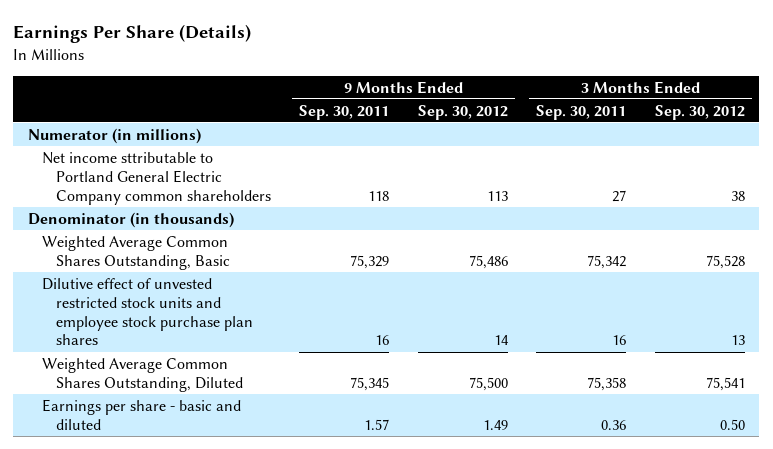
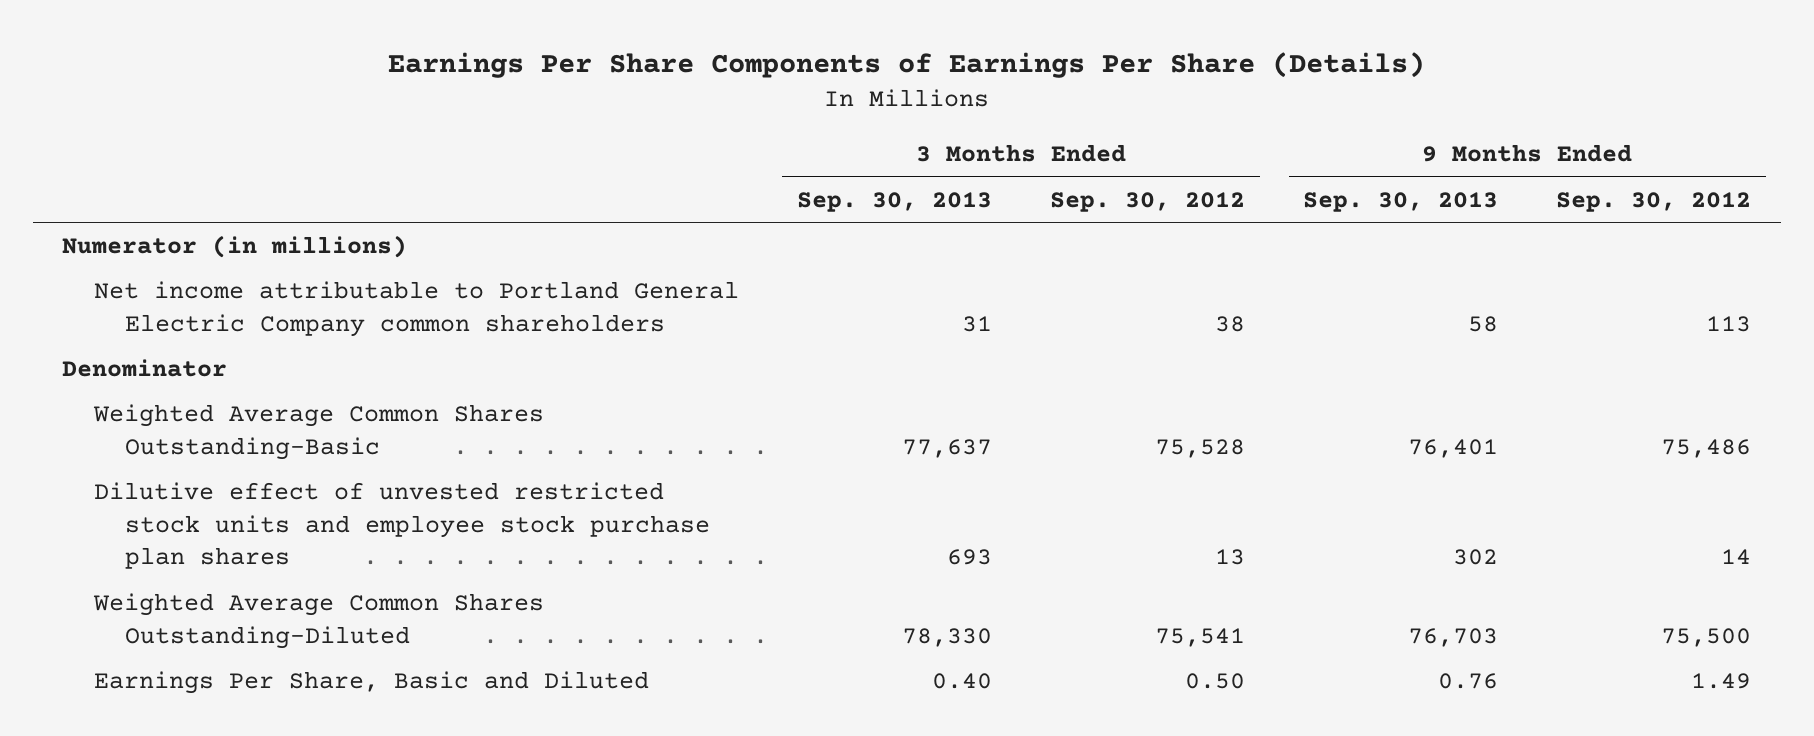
[13,24,252,44] Earnings Per Share (Details) -> [387,52,1425,79] Earnings Per Share Components of Earnings Per Share (Details)
[299,104,390,120] Sep. 30, 2011 -> none
[536,104,627,120] Sep. 30, 2011 -> none
none -> [796,191,992,212] Sep. 30, 2013
none -> [1303,191,1499,212] Sep. 30, 2013
[41,151,271,205] Net income sttributable to Portland General Electric Company common shareholders -> [93,280,739,337] Net income attributable to Portland General Electric Company common shareholders
[27,211,234,228] Denominator (in thousands) -> [62,358,228,377] Denominator
[41,235,230,270] Weighted Average Common Shares Outstanding, Basic -> [92,403,544,460] Weighted Average Common Shares Outstanding-Basic
[41,357,243,392] Weighted Average Common Shares Outstanding, Diluted -> [92,592,544,649] Weighted Average Common Shares Outstanding-Diluted
[41,398,241,430] Earnings per share - basic and diluted -> [93,670,649,694] Earnings Per Share, Basic and Diluted

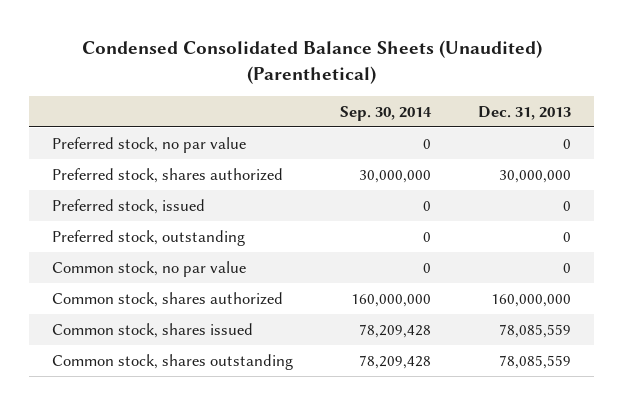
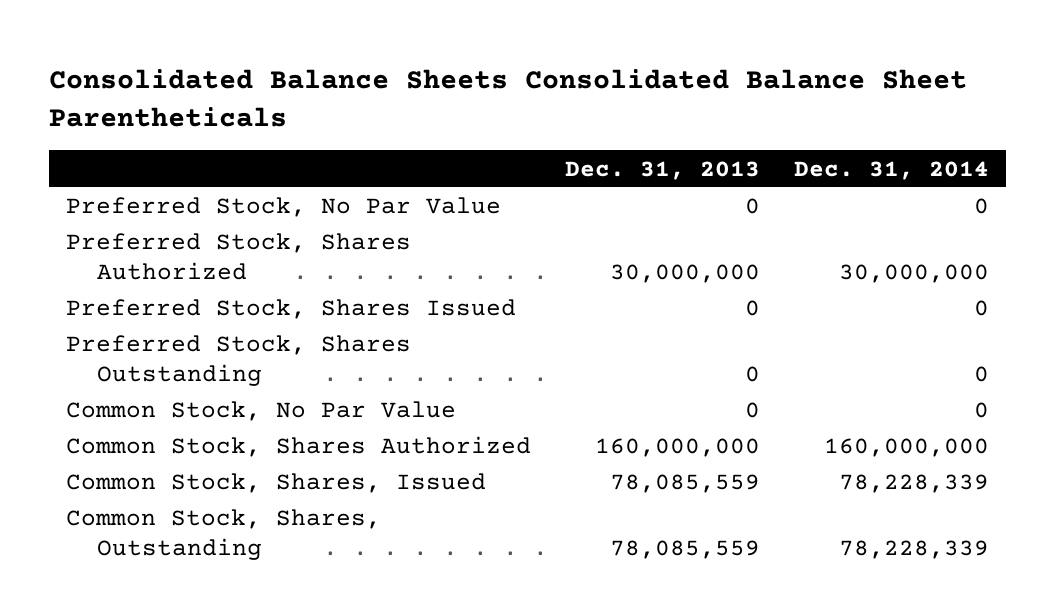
[81,40,542,84] Condensed Consolidated Balance Sheets (Unaudited) (Parenthetical) -> [49,68,968,127] Consolidated Balance Sheets Consolidated Balance Sheet Parentheticals
[340,105,433,121] Sep. 30, 2014 -> none
none -> [794,160,990,180] Dec. 31, 2014
[52,136,247,153] Preferred stock, no par value -> [66,197,502,218] Preferred Stock, No Par Value
[52,167,284,183] Preferred stock, shares authorized -> [66,233,412,281] Preferred Stock, Shares Authorized
[52,198,206,214] Preferred stock, issued -> [66,299,517,320] Preferred Stock, Shares Issued
[52,229,246,246] Preferred stock, outstanding -> [66,335,412,387] Preferred Stock, Shares Outstanding
[52,260,247,277] Common stock, no par value -> [66,401,457,422] Common Stock, No Par Value
[52,291,284,307] Common stock, shares authorized -> [66,436,532,458] Common Stock, Shares Authorized
[52,322,254,338] Common stock, shares issued -> [66,473,487,494] Common Stock, Shares, Issued
[52,353,294,370] Common stock, shares outstanding -> [66,509,382,561] Common Stock, Shares, Outstanding

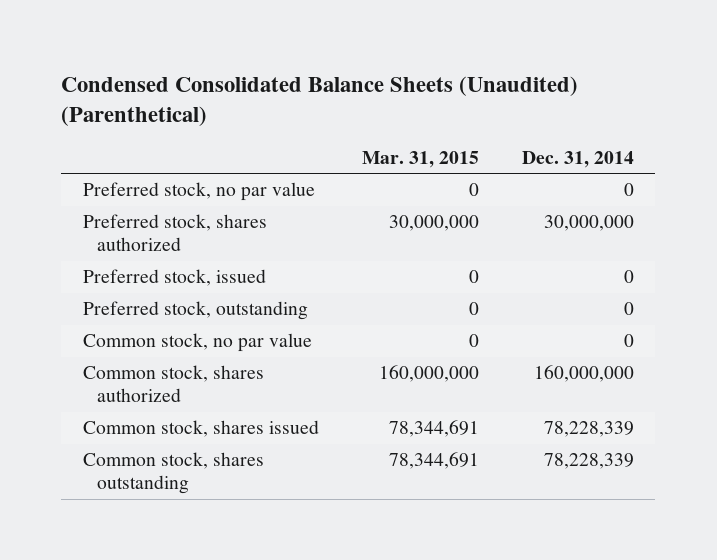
[49,68,968,127] Consolidated Balance Sheets Consolidated Balance Sheet Parentheticals -> [61,75,579,126] Condensed Consolidated Balance Sheets (Unaudited) (Parenthetical)
[565,160,761,180] Dec. 31, 2013 -> none
none -> [361,150,479,168] Mar. 31, 2015
[66,197,502,218] Preferred Stock, No Par Value -> [82,182,315,202] Preferred stock, no par value
[66,233,412,281] Preferred Stock, Shares Authorized -> [82,214,267,252] Preferred stock, shares authorized
[66,299,517,320] Preferred Stock, Shares Issued -> [82,269,266,287] Preferred stock, issued
[66,335,412,387] Preferred Stock, Shares Outstanding -> [82,301,308,321] Preferred stock, outstanding
[66,401,457,422] Common Stock, No Par Value -> [82,333,312,353] Common stock, no par value
[66,436,532,458] Common Stock, Shares Authorized -> [82,365,264,403] Common stock, shares authorized
[66,473,487,494] Common Stock, Shares, Issued -> [82,420,319,438] Common stock, shares issued
[66,509,382,561] Common Stock, Shares, Outstanding -> [82,452,264,495] Common stock, shares outstanding

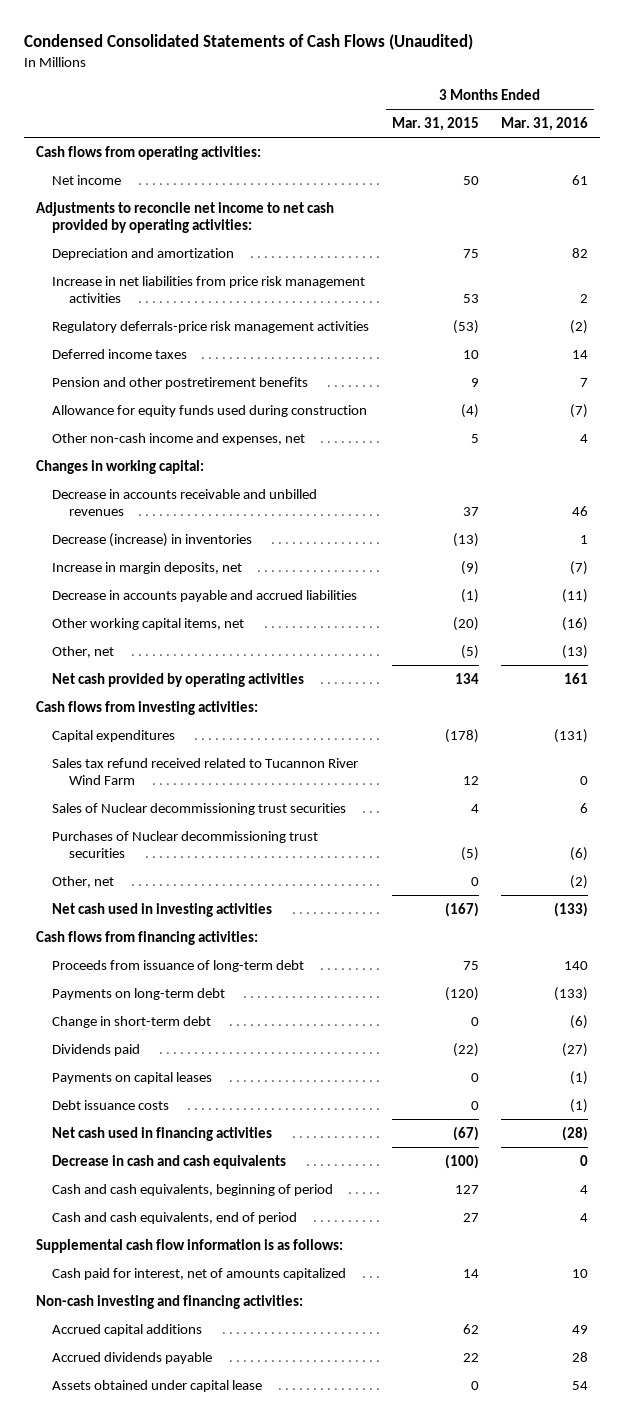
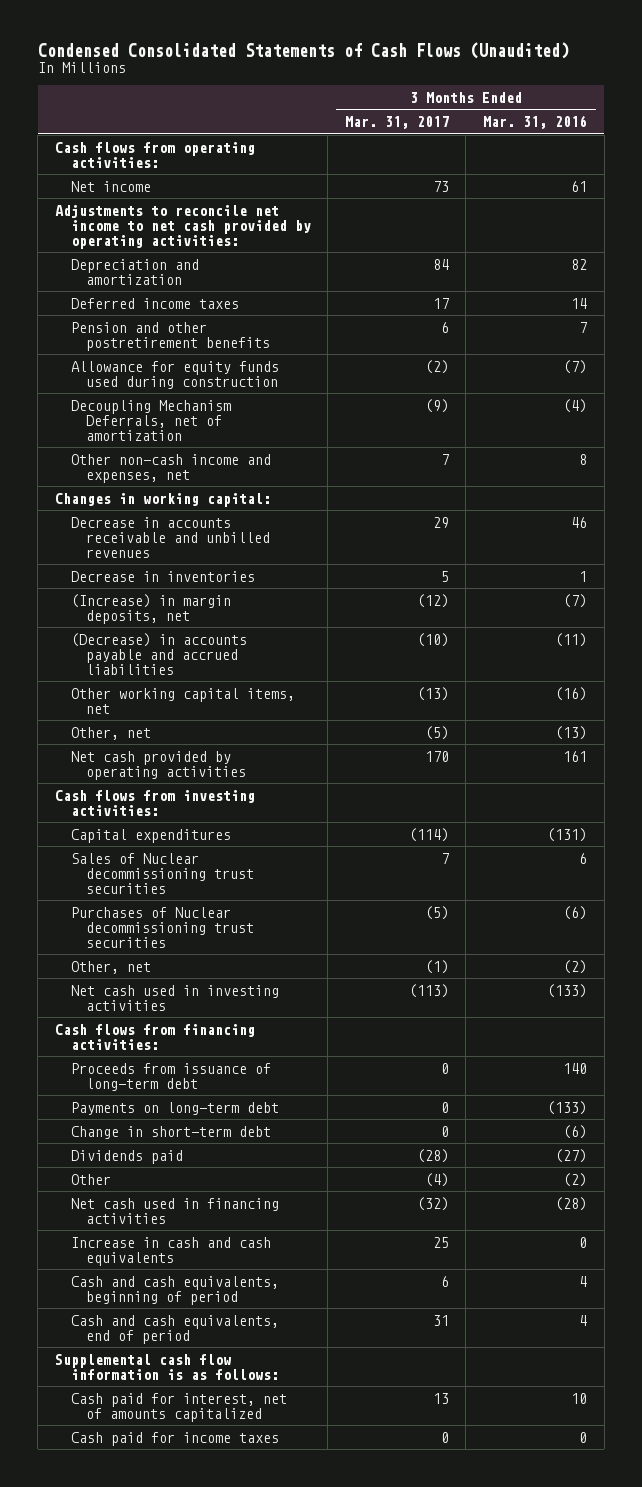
[391,117,479,132] Mar. 31, 2015 -> none
none -> [344,116,449,130] Mar. 31, 2017
[52,275,366,304] Increase in net liabilities from price risk management activities -> none
[52,320,370,333] Regulatory deferrals-price risk management activities -> none
none -> [70,399,231,441] Decoupling Mechanism Deferrals, net of amortization
[580,433,589,443] 4 -> [579,453,588,465] 8
[52,532,253,547] Decrease (increase) in inventories -> [70,570,255,582] Decrease in inventories
[52,561,243,574] Increase in margin deposits, net -> [70,593,231,624] (Increase) in margin deposits, net
[52,589,358,602] Decrease in accounts payable and accrued liabilities -> [70,632,247,675] (Decrease) in accounts payable and accrued liabilities
[52,757,359,786] Sales tax refund received related to Tucannon River Wind Farm -> none
[52,1071,213,1084] Payments on capital leases -> none
[52,1099,170,1110] Debt issuance costs -> none
none -> [70,1173,111,1185] Other
[52,1154,287,1169] Decrease in cash and cash equivalents -> [70,1236,271,1266] Increase in cash and cash equivalents
[35,1294,303,1309] Non-cash investing and financing activities: -> none
[52,1323,203,1336] Accrued capital additions -> none
[52,1351,213,1364] Accrued dividends payable -> none
[52,1379,263,1392] Assets obtained under capital lease -> none
none -> [70,1431,279,1446] Cash paid for income taxes

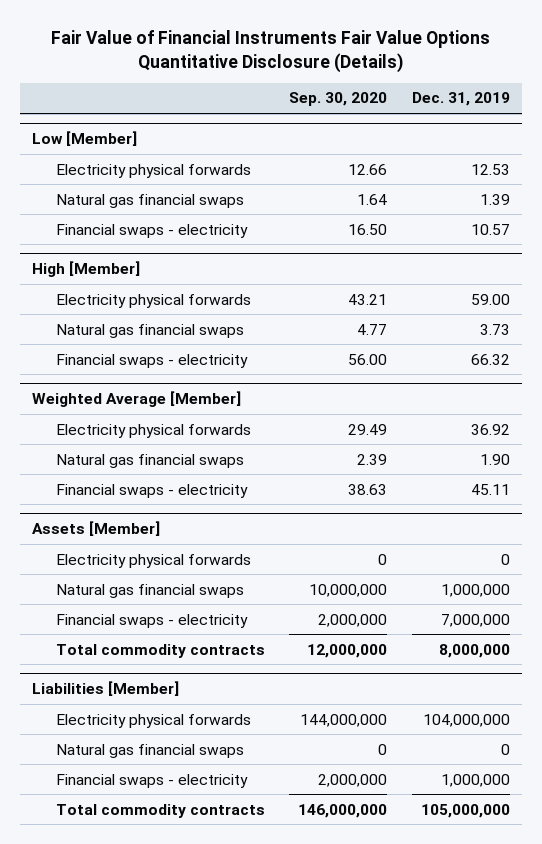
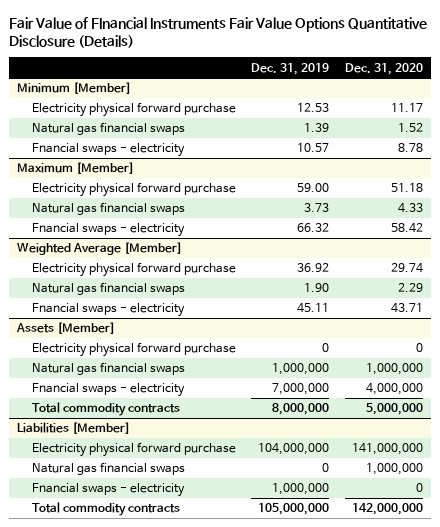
[51,29,491,73] Fair Value of Financial Instruments Fair Value Options Quantitative Disclosure (Details) -> [9,16,428,48] Fair Value of FInancial Instruments Fair Value Options Quantitative Disclosure (Details)
[289,92,388,107] Sep. 30, 2020 -> none
none -> [344,62,423,75] Dec. 31, 2020
[32,131,138,147] Low [Member] -> [17,82,132,95] Minimum [Member]
[55,163,251,178] Electricity physical forwards -> [32,102,237,118] Electricity physical forward purchase
[55,223,248,238] Financial swaps - electricity -> [32,143,186,158] Fnancial swaps - electricity
[32,261,141,278] High [Member] -> [17,162,135,175] Maximum [Member]
[55,293,251,308] Electricity physical forwards -> [32,182,237,198] Electricity physical forward purchase
[55,353,248,368] Financial swaps - electricity -> [32,223,186,238] Fnancial swaps - electricity
[55,423,251,438] Electricity physical forwards -> [32,262,237,278] Electricity physical forward purchase
[55,483,248,498] Financial swaps - electricity -> [32,303,186,318] Fnancial swaps - electricity
[55,553,251,568] Electricity physical forwards -> [32,342,237,358] Electricity physical forward purchase
[55,613,248,628] Financial swaps - electricity -> [32,383,186,398] Fnancial swaps - electricity
[55,713,251,728] Electricity physical forwards -> [32,442,237,458] Electricity physical forward purchase
[55,773,248,788] Financial swaps - electricity -> [32,483,186,498] Fnancial swaps - electricity

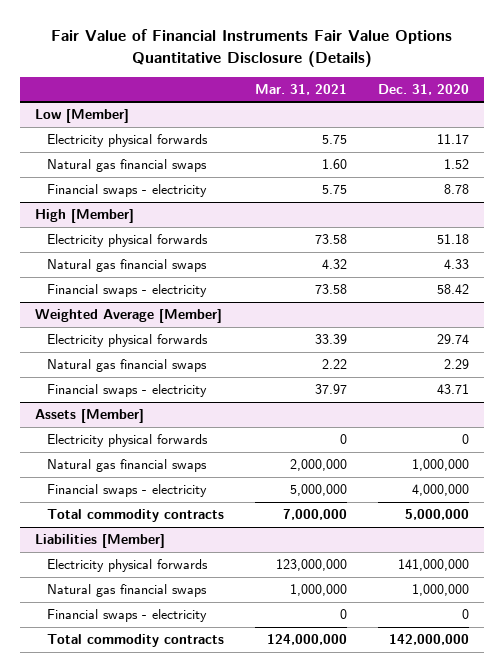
[9,16,428,48] Fair Value of FInancial Instruments Fair Value Options Quantitative Disclosure (Details) -> [51,29,453,67] Fair Value of Financial Instruments Fair Value Options Quantitative Disclosure (Details)
[251,62,330,75] Dec. 31, 2019 -> none
none -> [255,83,348,95] Mar. 31, 2021
[17,82,132,95] Minimum [Member] -> [35,109,130,124] Low [Member]
[32,102,237,118] Electricity physical forward purchase -> [47,134,209,148] Electricity physical forwards
[32,143,186,158] Fnancial swaps - electricity -> [47,184,208,198] Financial swaps - electricity
[17,162,135,175] Maximum [Member] -> [35,209,135,224] High [Member]
[32,182,237,198] Electricity physical forward purchase -> [47,234,209,248] Electricity physical forwards
[32,223,186,238] Fnancial swaps - electricity -> [47,284,208,298] Financial swaps - electricity
[32,262,237,278] Electricity physical forward purchase -> [47,334,209,348] Electricity physical forwards
[32,303,186,318] Fnancial swaps - electricity -> [47,384,208,398] Financial swaps - electricity
[32,342,237,358] Electricity physical forward purchase -> [47,434,209,448] Electricity physical forwards
[32,383,186,398] Fnancial swaps - electricity -> [47,484,208,498] Financial swaps - electricity
[32,442,237,458] Electricity physical forward purchase -> [47,559,209,573] Electricity physical forwards
[32,483,186,498] Fnancial swaps - electricity -> [47,609,208,623] Financial swaps - electricity

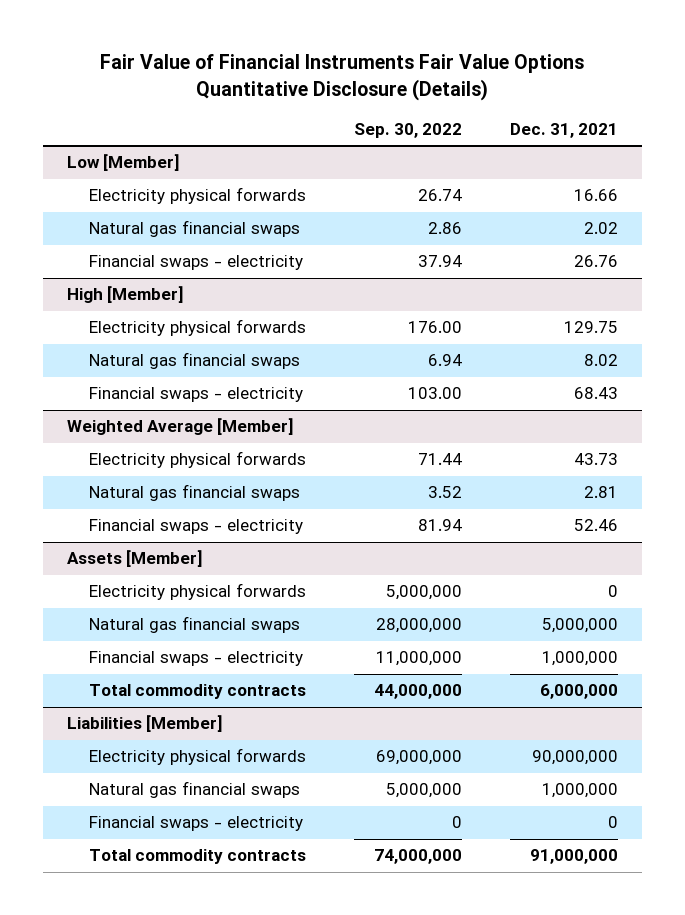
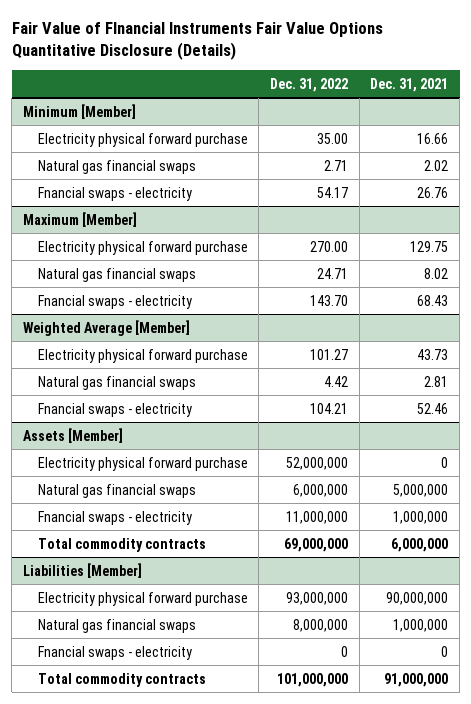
[100,54,585,101] Fair Value of Financial Instruments Fair Value Options Quantitative Disclosure (Details) -> [11,21,383,60] Fair Value of FInancial Instruments Fair Value Options Quantitative Disclosure (Details)
[353,122,462,138] Sep. 30, 2022 -> none
none -> [269,77,348,92] Dec. 31, 2022
[67,154,181,172] Low [Member] -> [23,103,137,119] Minimum [Member]
[88,187,306,205] Electricity physical forwards -> [37,132,248,147] Electricity physical forward purchase
[88,255,303,271] Financial swaps - electricity -> [37,186,192,201] Fnancial swaps - electricity
[67,286,185,304] High [Member] -> [23,211,138,227] Maximum [Member]
[88,319,306,337] Electricity physical forwards -> [37,240,248,255] Electricity physical forward purchase
[88,387,303,403] Financial swaps - electricity -> [37,294,192,309] Fnancial swaps - electricity
[88,451,306,469] Electricity physical forwards -> [37,348,248,363] Electricity physical forward purchase
[88,519,303,535] Financial swaps - electricity -> [37,402,192,417] Fnancial swaps - electricity
[88,583,306,601] Electricity physical forwards -> [37,456,248,471] Electricity physical forward purchase
[88,651,303,667] Financial swaps - electricity -> [37,510,192,525] Fnancial swaps - electricity
[88,748,306,766] Electricity physical forwards -> [37,591,248,606] Electricity physical forward purchase
[88,816,303,832] Financial swaps - electricity -> [37,645,192,660] Fnancial swaps - electricity

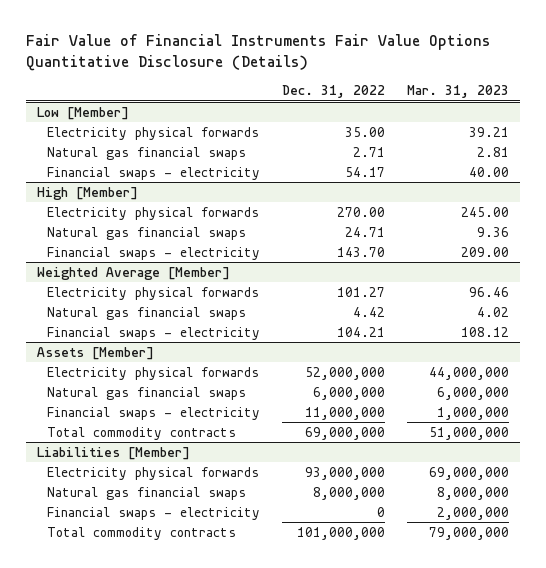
[11,21,383,60] Fair Value of FInancial Instruments Fair Value Options Quantitative Disclosure (Details) -> [25,34,490,72] Fair Value of Financial Instruments Fair Value Options Quantitative Disclosure (Details)
[370,77,449,92] Dec. 31, 2021 -> none
none -> [407,85,510,99] Mar. 31, 2023
[23,103,137,119] Minimum [Member] -> [36,106,129,120] Low [Member]
[37,132,248,147] Electricity physical forward purchase -> [47,126,260,140] Electricity physical forwards
[37,186,192,201] Fnancial swaps - electricity -> [47,166,261,180] Financial swaps - electricity
[23,211,138,227] Maximum [Member] -> [36,186,138,200] High [Member]
[37,240,248,255] Electricity physical forward purchase -> [47,206,260,220] Electricity physical forwards
[37,294,192,309] Fnancial swaps - electricity -> [47,246,261,260] Financial swaps - electricity
[37,348,248,363] Electricity physical forward purchase -> [47,286,260,300] Electricity physical forwards
[37,402,192,417] Fnancial swaps - electricity -> [47,326,261,340] Financial swaps - electricity
[37,456,248,471] Electricity physical forward purchase -> [47,366,260,380] Electricity physical forwards
[37,510,192,525] Fnancial swaps - electricity -> [47,406,261,420] Financial swaps - electricity
[37,591,248,606] Electricity physical forward purchase -> [47,466,260,480] Electricity physical forwards
[37,645,192,660] Fnancial swaps - electricity -> [47,506,261,520] Financial swaps - electricity

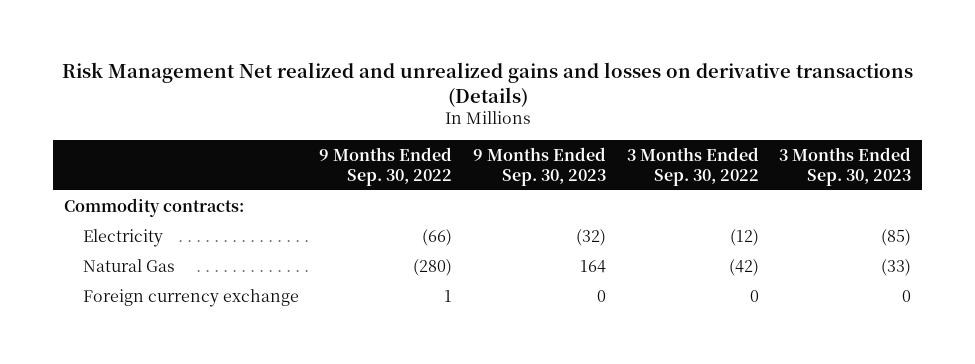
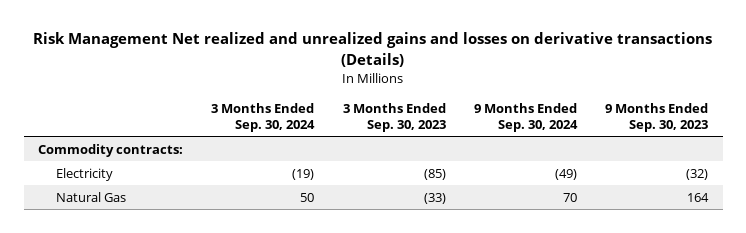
[319,146,453,186] 9 Months Ended Sep. 30, 2022 -> none
[626,146,759,186] 3 Months Ended Sep. 30, 2022 -> none
none -> [211,102,316,132] 3 Months Ended Sep. 30, 2024
none -> [474,102,579,132] 9 Months Ended Sep. 30, 2024
[82,288,299,307] Foreign currency exchange -> none

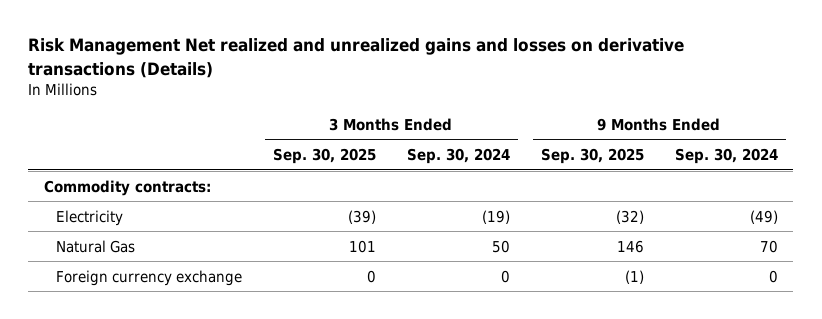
[342,102,446,132] 3 Months Ended Sep. 30, 2023 -> none
[605,102,709,132] 9 Months Ended Sep. 30, 2023 -> none
none -> [272,148,376,165] Sep. 30, 2025
none -> [540,148,644,165] Sep. 30, 2025
none -> [56,269,243,286] Foreign currency exchange

